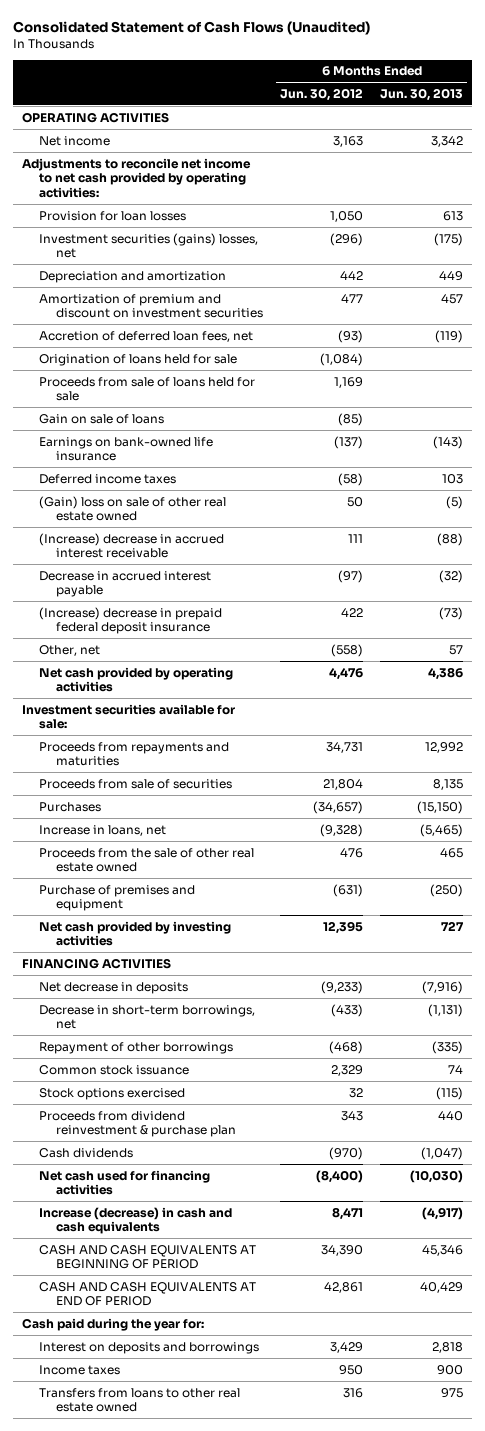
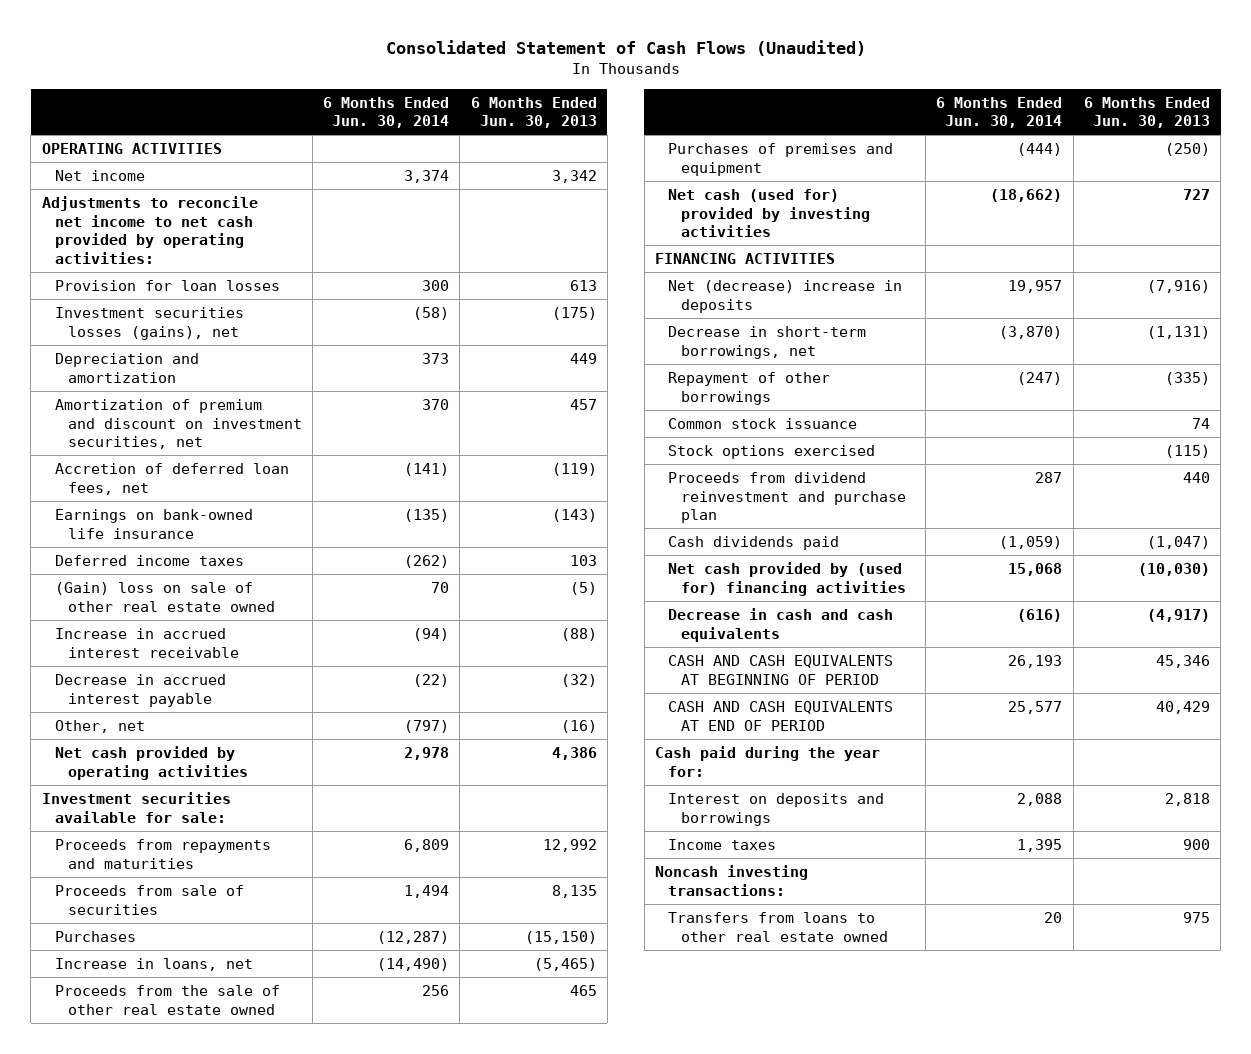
[280,87,364,101] Jun. 30, 2012 -> none
none -> [323,96,450,129] 6 Months Ended Jun. 30, 2014
[38,232,258,259] Investment securities (gains) losses, net -> [54,307,244,340] Investment securities losses (gains), net
[38,293,264,319] Amortization of premium and discount on investment securities -> [54,399,302,450] Amortization of premium and discount on investment securities, net
[38,353,237,366] Origination of loans held for sale -> none
[38,376,255,402] Proceeds from sale of loans held for sale -> none
[38,413,164,424] Gain on sale of loans -> none
[38,532,224,559] (Increase) decrease in accrued interest receivable -> [54,628,239,658] Increase in accrued interest receivable
[38,606,222,635] (Increase) decrease in prepaid federal deposit insurance -> none
[449,644,464,655] 57 -> [560,720,597,734] (16)
[38,884,195,912] Purchase of premises and equipment -> [667,143,893,176] Purchases of premises and equipment
[38,920,231,947] Net cash provided by investing activities -> [667,189,870,238] Net cash (used for) provided by investing activities
[38,981,188,994] Net decrease in deposits -> [667,280,902,313] Net (decrease) increase in deposits
[38,1110,237,1138] Proceeds from dividend reinvestment & purchase plan -> [667,472,906,524] Proceeds from dividend reinvestment and purchase plan
[38,1147,133,1158] Cash dividends -> [667,536,839,551] Cash dividends paid
[38,1169,210,1196] Net cash used for financing activities -> [667,562,906,596] Net cash provided by (used for) financing activities
[38,1206,232,1235] Increase (decrease) in cash and cash equivalents -> [667,608,893,642] Decrease in cash and cash equivalents
none -> [654,865,808,896] Noncash investing transactions:

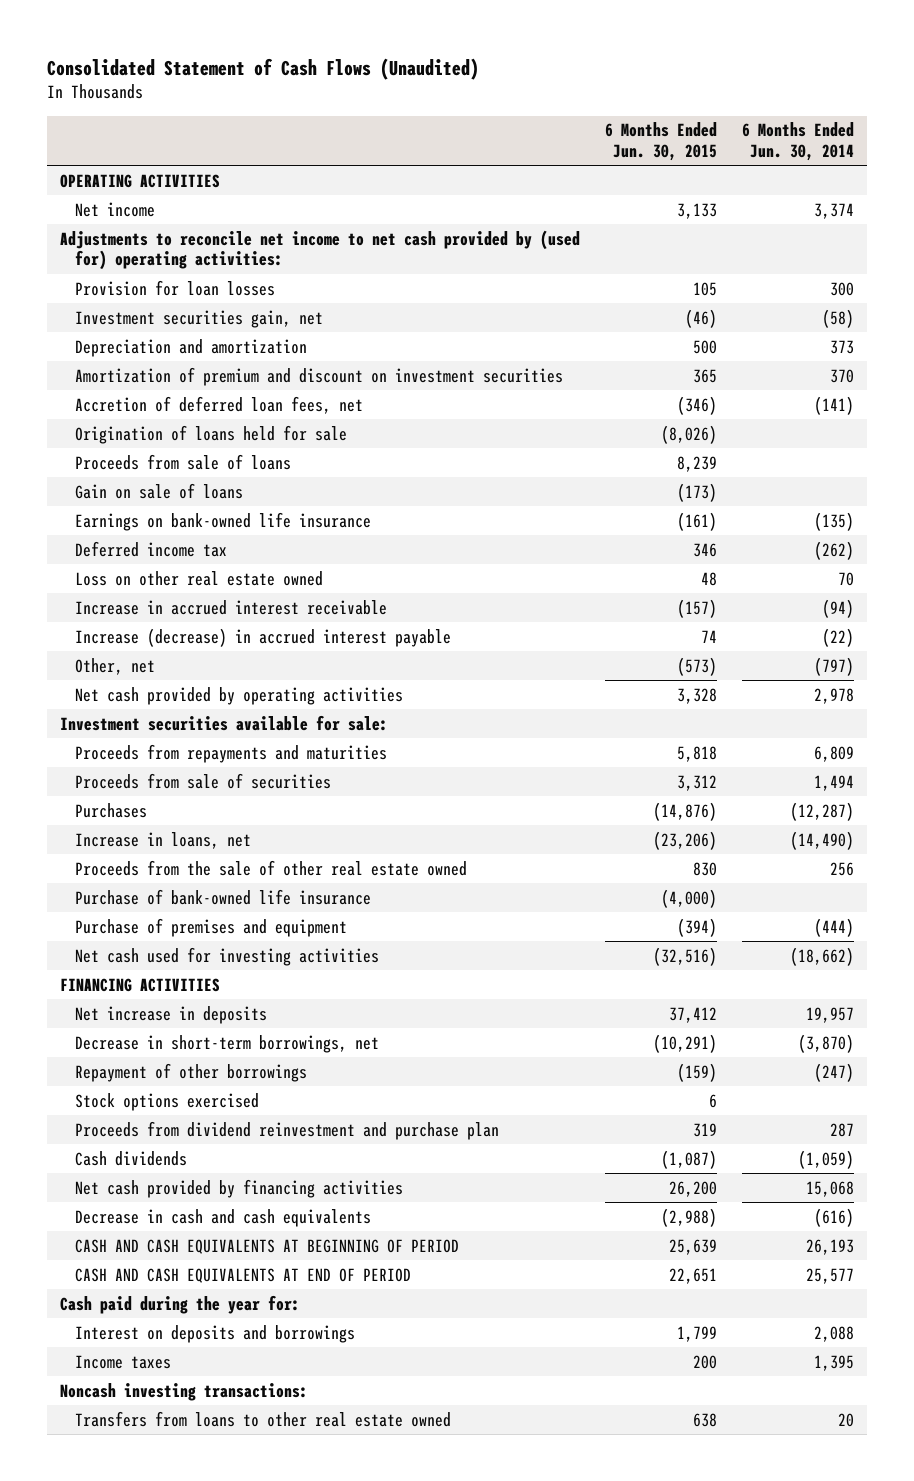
[470,96,597,129] 6 Months Ended Jun. 30, 2013 -> none
none -> [605,122,718,161] 6 Months Ended Jun. 30, 2015
[41,196,258,264] Adjustments to reconcile net income to net cash provided by operating activities: -> [60,229,581,271] Adjustments to reconcile net income to net cash provided by (used for) operating activities:
[54,307,244,340] Investment securities losses (gains), net -> [74,309,323,328] Investment securities gain, net
[54,399,302,450] Amortization of premium and discount on investment securities, net -> [74,366,563,386] Amortization of premium and discount on investment securities
none -> [74,424,347,444] Origination of loans held for sale
none -> [74,453,291,470] Proceeds from sale of loans
none -> [74,482,243,499] Gain on sale of loans
[54,555,244,567] Deferred income taxes -> [74,540,227,557] Deferred income tax
[54,582,275,612] (Gain) loss on sale of other real estate owned -> [74,570,323,586] Loss on other real estate owned
[54,674,226,707] Decrease in accrued interest payable -> [74,627,451,647] Increase (decrease) in accrued interest payable
none -> [74,888,371,905] Purchase of bank-owned life insurance
[667,143,893,176] Purchases of premises and equipment -> [74,917,347,937] Purchase of premises and equipment
[667,189,870,238] Net cash (used for) provided by investing activities -> [74,946,379,966] Net cash used for investing activities
[667,280,902,313] Net (decrease) increase in deposits -> [74,1005,267,1024] Net increase in deposits
[667,418,857,430] Common stock issuance -> none
[667,536,839,551] Cash dividends paid -> [74,1150,187,1166] Cash dividends
[667,562,906,596] Net cash provided by (used for) financing activities -> [74,1178,403,1198] Net cash provided by financing activities

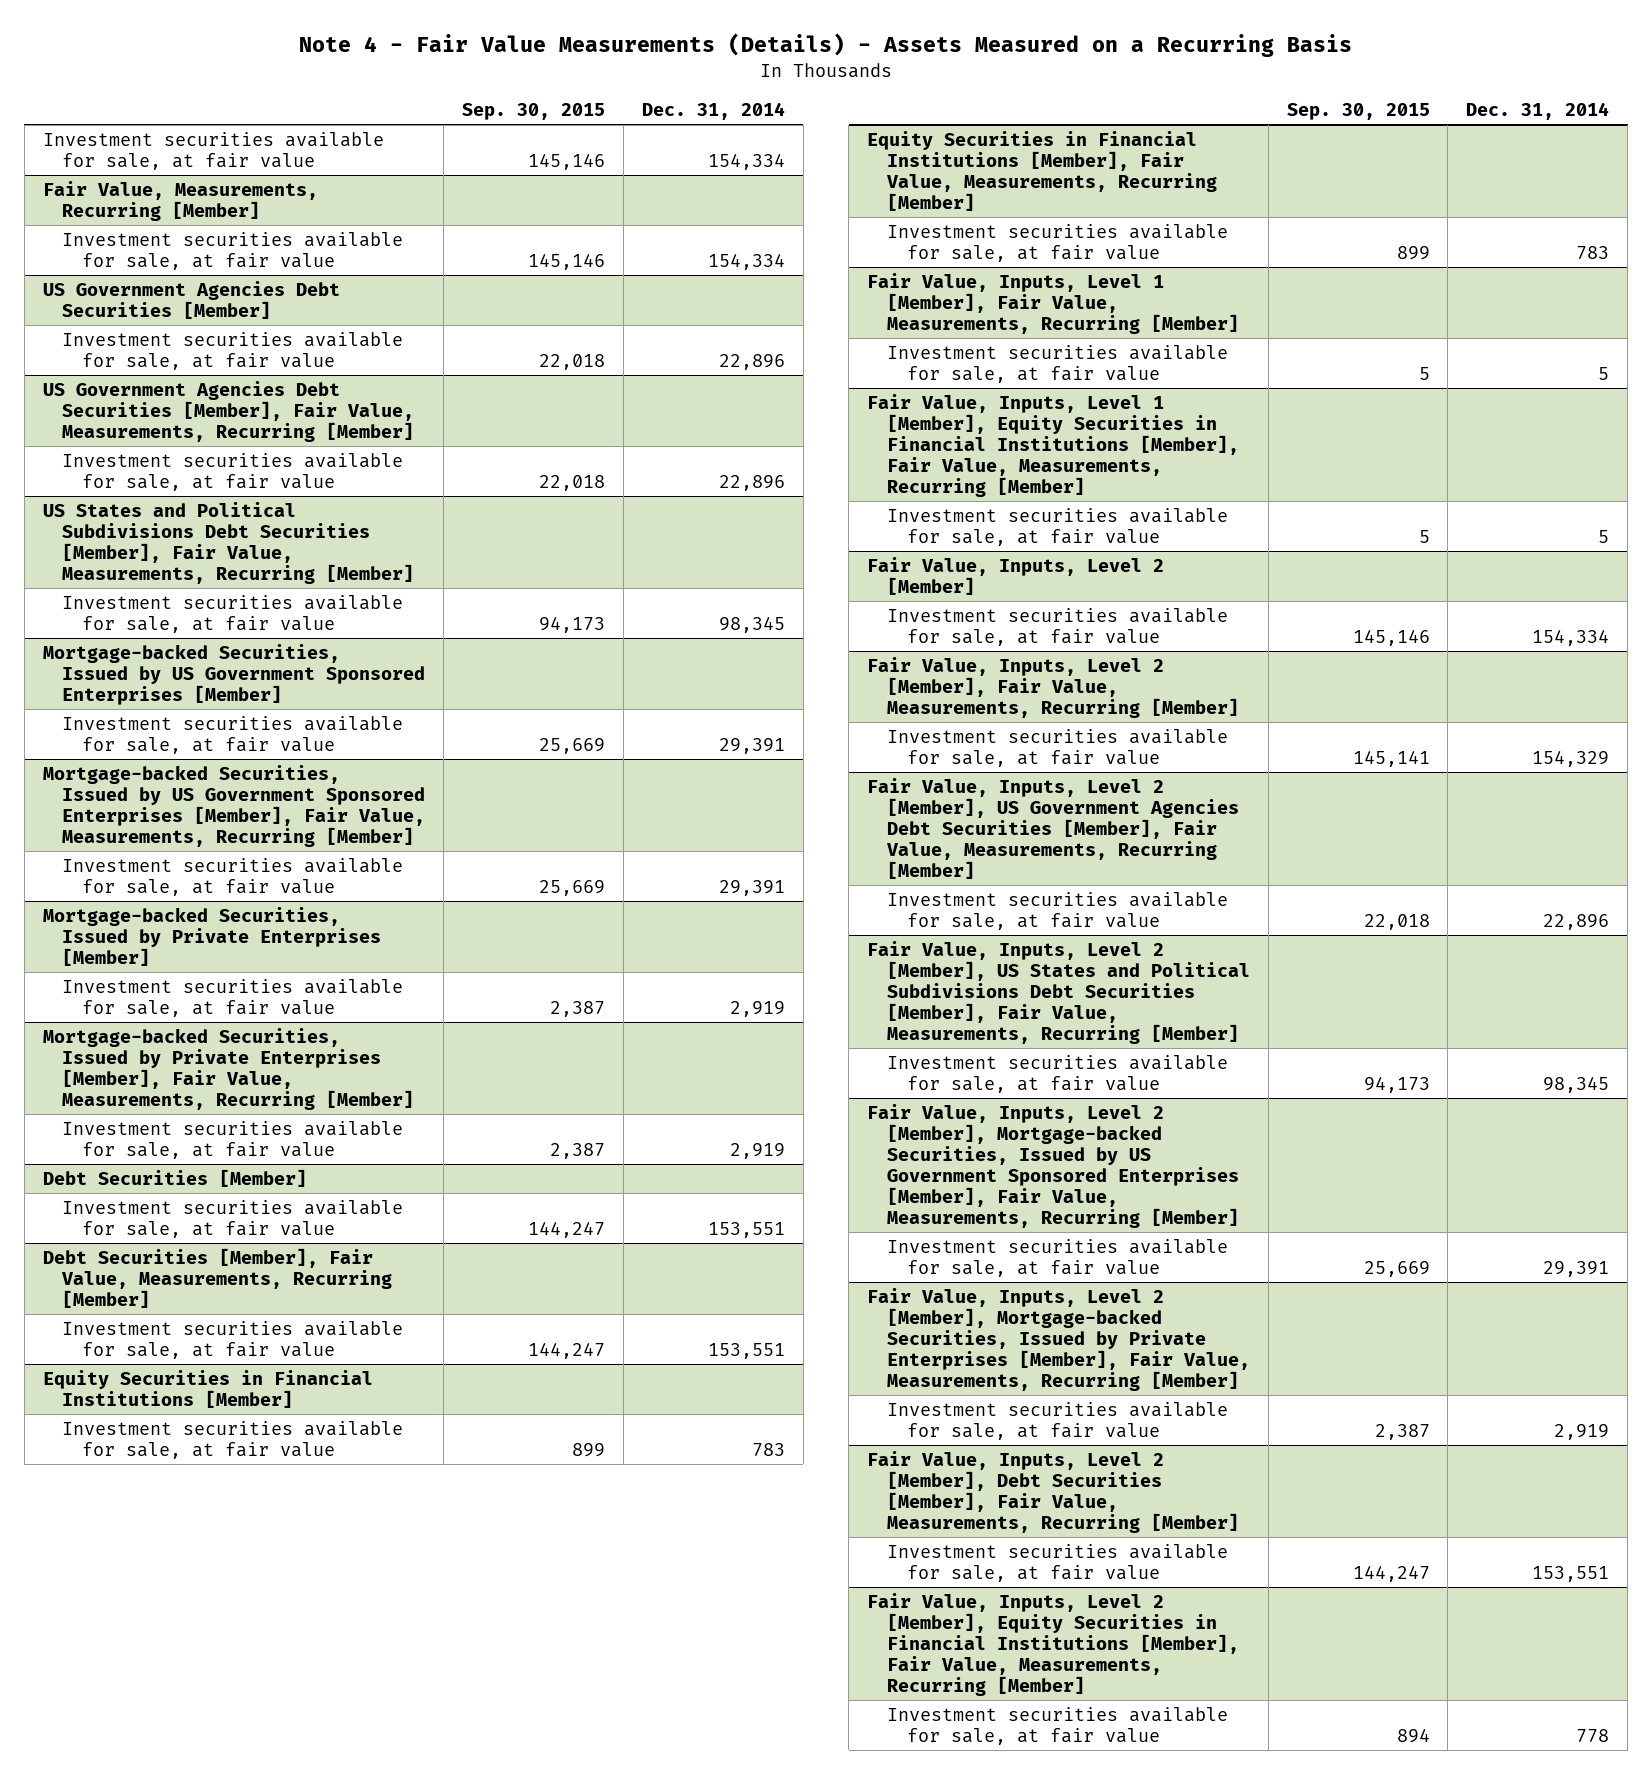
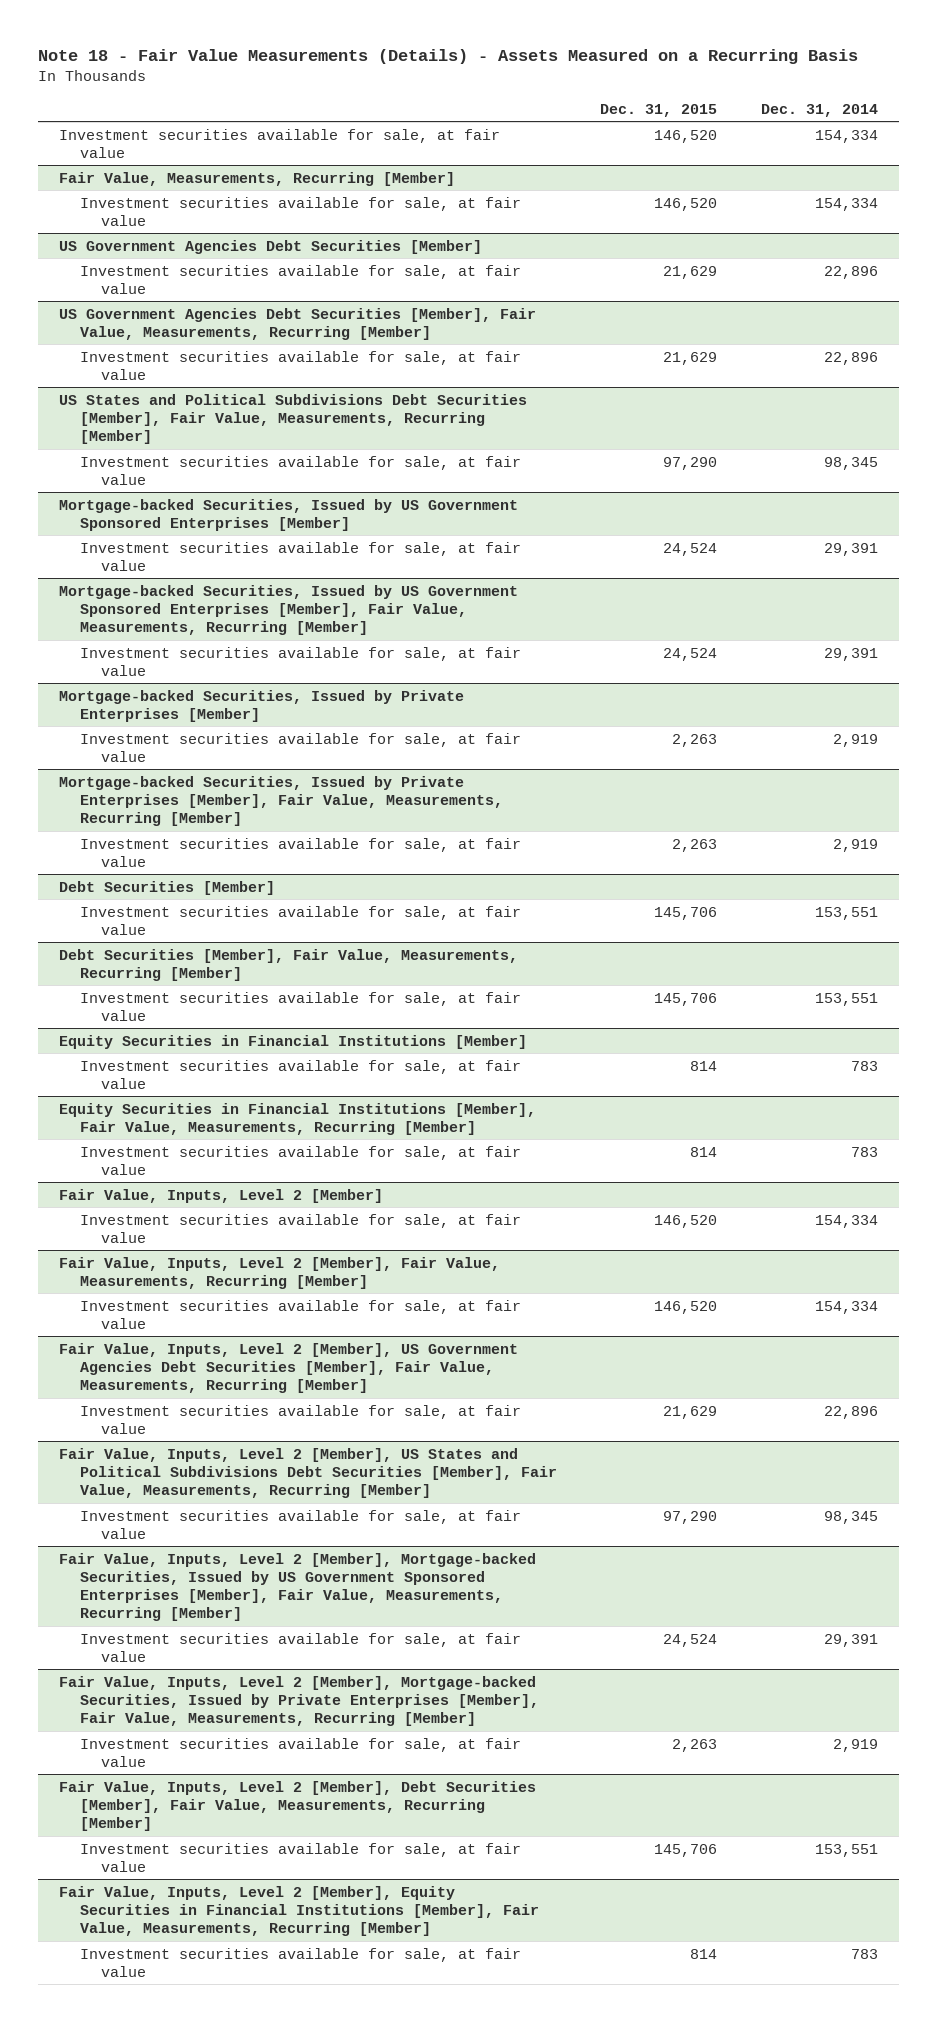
[298,33,1352,58] Note 4 - Fair Value Measurements (Details) - Assets Measured on a Recurring Basis -> [37,48,858,64] Note 18 - Fair Value Measurements (Details) - Assets Measured on a Recurring Basis
[462,103,606,121] Sep. 30, 2015 -> none
none -> [600,103,718,117] Dec. 31, 2015
[867,272,1239,334] Fair Value, Inputs, Level 1 [Member], Fair Value, Measurements, Recurring [Member] -> none
[886,344,1228,383] Investment securities available for sale, at fair value -> none
[867,393,1239,497] Fair Value, Inputs, Level 1 [Member], Equity Securities in Financial Institutions [Member], Fair Value, Measurements, Recurring [Member] -> none
[886,507,1228,546] Investment securities available for sale, at fair value -> none
[1532,750,1610,767] 154,329 -> [814,1300,878,1314] 154,334
[1576,1728,1610,1742] 778 -> [850,1948,878,1959] 783

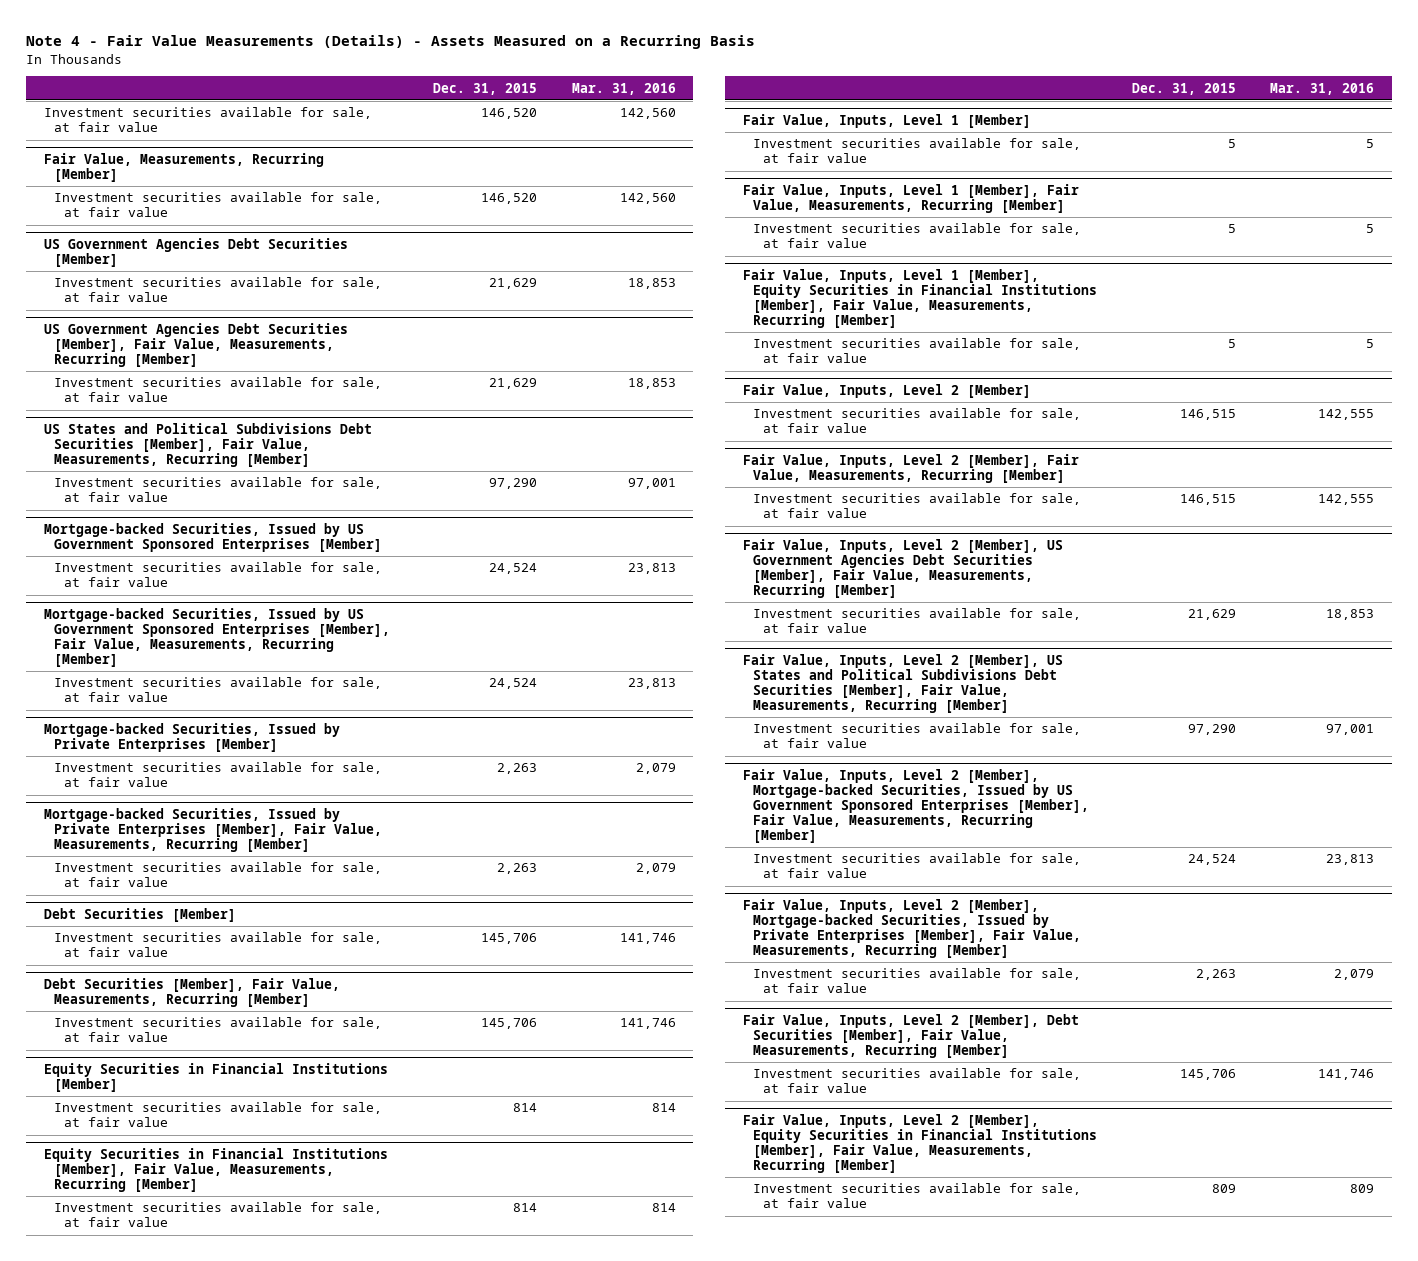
[37,48,858,64] Note 18 - Fair Value Measurements (Details) - Assets Measured on a Recurring Basis -> [26,35,756,50] Note 4 - Fair Value Measurements (Details) - Assets Measured on a Recurring Basis
[760,103,878,117] Dec. 31, 2014 -> none
none -> [571,82,676,95] Mar. 31, 2016
none -> [742,113,1031,128] Fair Value, Inputs, Level 1 [Member]
none -> [752,138,1081,164] Investment securities available for sale, at fair value
none -> [742,183,1079,213] Fair Value, Inputs, Level 1 [Member], Fair Value, Measurements, Recurring [Member]
none -> [752,223,1081,249] Investment securities available for sale, at fair value
none -> [742,268,1097,328] Fair Value, Inputs, Level 1 [Member], Equity Securities in Financial Institutions [Member], Fair Value, Measurements, Recurring [Member]
none -> [752,338,1081,364] Investment securities available for sale, at fair value
[654,1214,718,1228] 146,520 -> [1179,409,1236,421] 146,515
[654,1300,718,1314] 146,520 -> [1179,494,1236,506] 146,515
[690,1948,718,1959] 814 -> [1211,1184,1236,1194] 809

